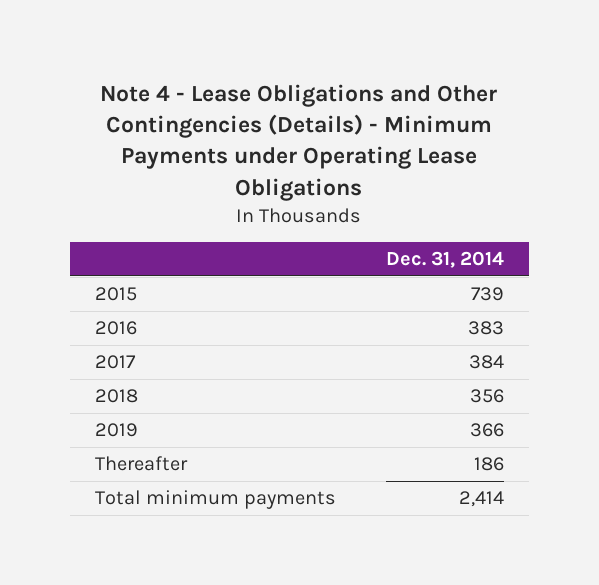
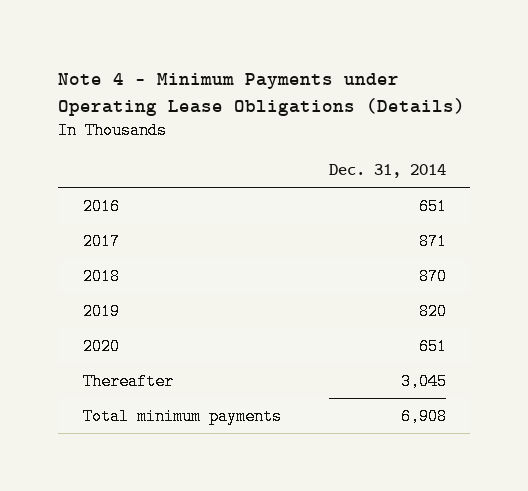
[100,83,498,201] Note 4 - Lease Obligations and Other Contingencies (Details) - Minimum Payments under Operating Lease Obligations -> [58,73,466,117] Note 4 - Minimum Payments under Operating Lease Obligations (Details)
[94,287,137,302] 2015 -> none
[468,321,505,336] 383 -> [418,197,447,215] 651
[469,355,505,370] 384 -> [418,232,447,250] 871
[470,389,505,404] 356 -> [418,267,447,285] 870
[470,423,505,438] 366 -> [418,302,447,320] 820
none -> [82,337,120,355] 2020
[474,457,505,472] 186 -> [400,372,447,390] 3,045
[459,491,505,508] 2,414 -> [400,407,447,425] 6,908

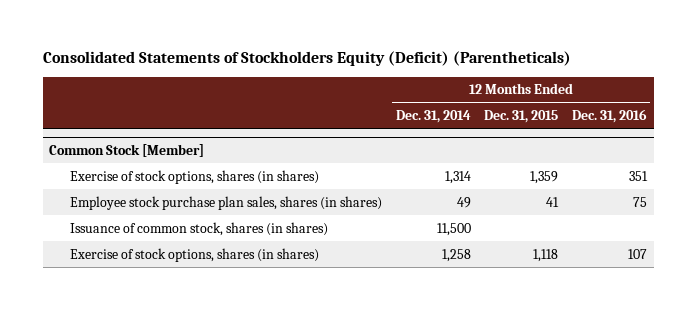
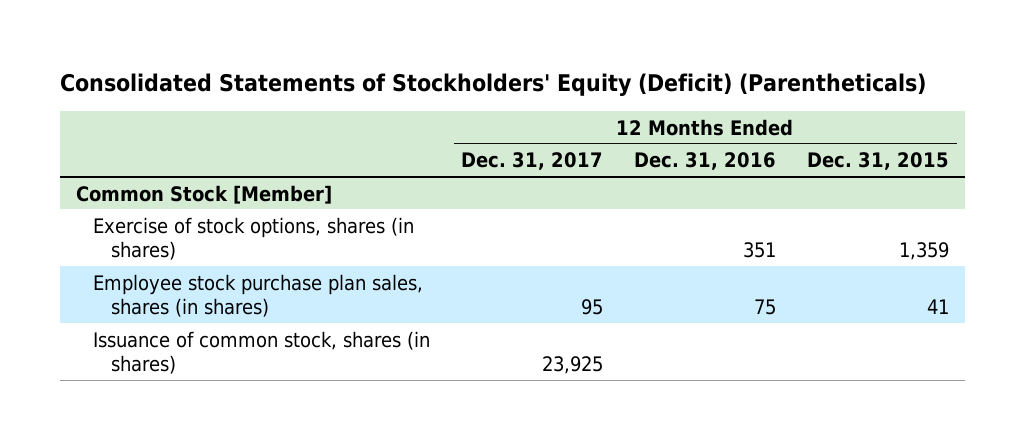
[42,51,571,67] Consolidated Statements of Stockholders Equity (Deficit) (Parentheticals) -> [60,73,927,97] Consolidated Statements of Stockholders' Equity (Deficit) (Parentheticals)
[395,110,471,124] Dec. 31, 2014 -> none
none -> [461,152,604,171] Dec. 31, 2017
[70,247,320,262] Exercise of stock options, shares (in shares) -> none

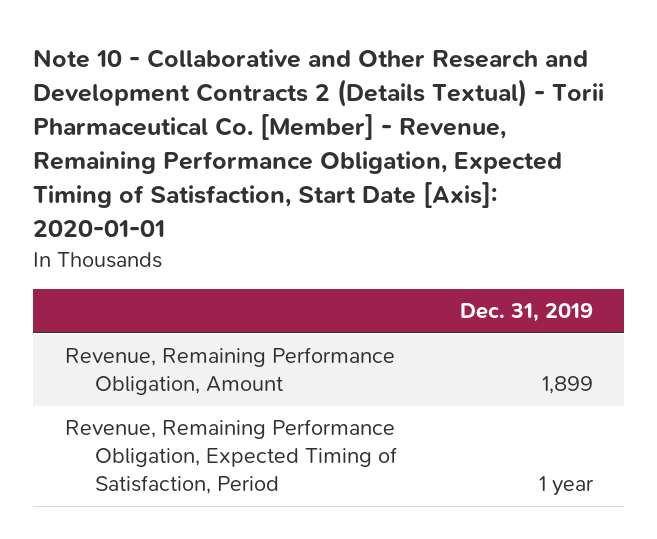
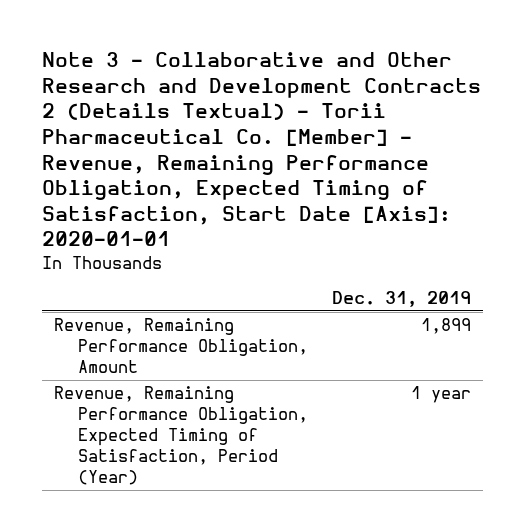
[32,49,604,238] Note 10 - Collaborative and Other Research and Development Contracts 2 (Details Textual) - Torii Pharmaceutical Co. [Member] - Revenue, Remaining Performance Obligation, Expected Timing of Satisfaction, Start Date [Axis]: 2020-01-01 -> [41,52,481,247] Note 3 - Collaborative and Other Research and Development Contracts 2 (Details Textual) - Torii Pharmaceutical Co. [Member] - Revenue, Remaining Performance Obligation, Expected Timing of Satisfaction, Start Date [Axis]: 2020-01-01
[64,419,397,495] Revenue, Remaining Performance Obligation, Expected Timing of Satisfaction, Period -> [53,385,309,486] Revenue, Remaining Performance Obligation, Expected Timing of Satisfaction, Period (Year)

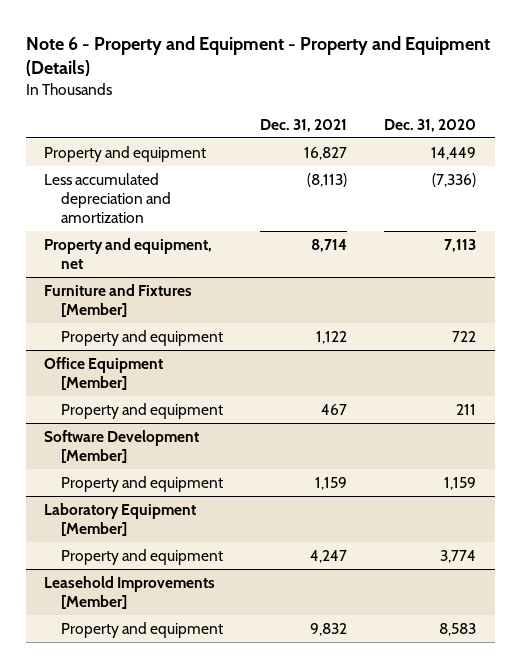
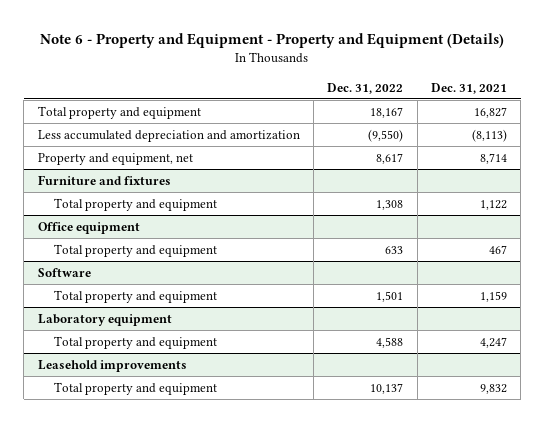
[384,118,477,132] Dec. 31, 2020 -> none
none -> [327,82,404,94] Dec. 31, 2022
[44,145,207,162] Property and equipment -> [37,106,201,120] Total property and equipment
[44,283,193,317] Furniture and Fixtures [Member] -> [37,175,171,186] Furniture and fixtures
[61,329,224,346] Property and equipment -> [53,198,217,212] Total property and equipment
[44,356,164,390] Office Equipment [Member] -> [37,222,140,235] Office equipment
[61,402,224,419] Property and equipment -> [53,244,217,258] Total property and equipment
[44,429,200,463] Software Development [Member] -> [37,268,91,278] Software
[61,475,224,492] Property and equipment -> [53,290,217,304] Total property and equipment
[44,502,197,536] Laboratory Equipment [Member] -> [37,314,172,327] Laboratory equipment
[61,548,224,565] Property and equipment -> [53,336,217,350] Total property and equipment
[44,575,216,609] Leasehold Improvements [Member] -> [37,360,187,373] Leasehold improvements
[61,621,224,638] Property and equipment -> [53,382,217,396] Total property and equipment

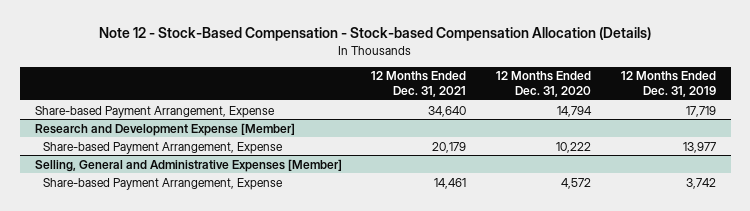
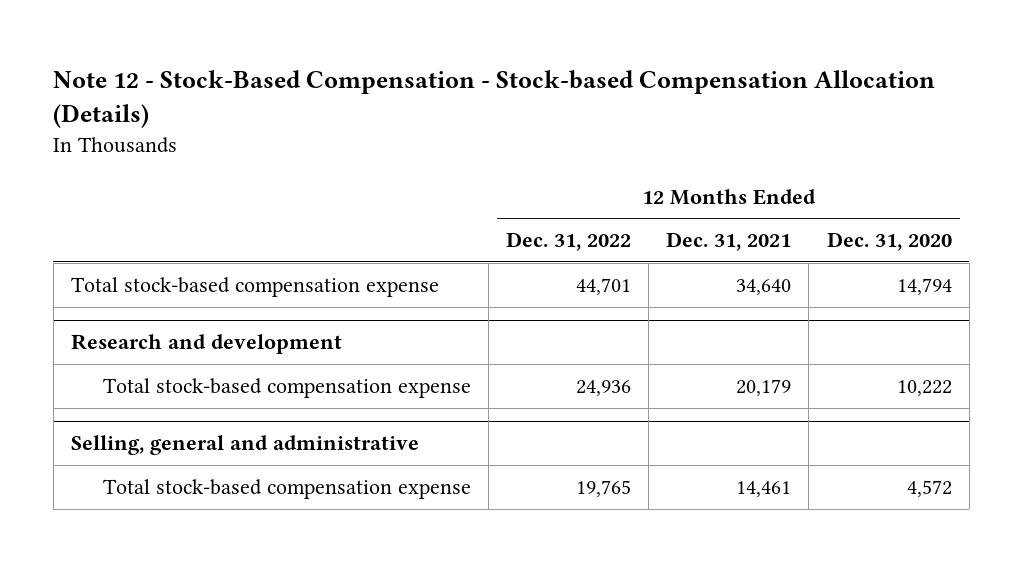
[620,71,716,97] 12 Months Ended Dec. 31, 2019 -> none
none -> [506,232,632,252] Dec. 31, 2022
[34,105,275,118] Share-based Payment Arrangement, Expense -> [70,276,439,297] Total stock-based compensation expense
[34,122,295,136] Research and Development Expense [Member] -> [70,334,342,355] Research and development
[43,141,284,154] Share-based Payment Arrangement, Expense -> [103,377,472,398] Total stock-based compensation expense
[34,158,342,172] Selling, General and Administrative Expenses [Member] -> [70,435,419,456] Selling, general and administrative
[43,177,284,190] Share-based Payment Arrangement, Expense -> [103,478,472,499] Total stock-based compensation expense

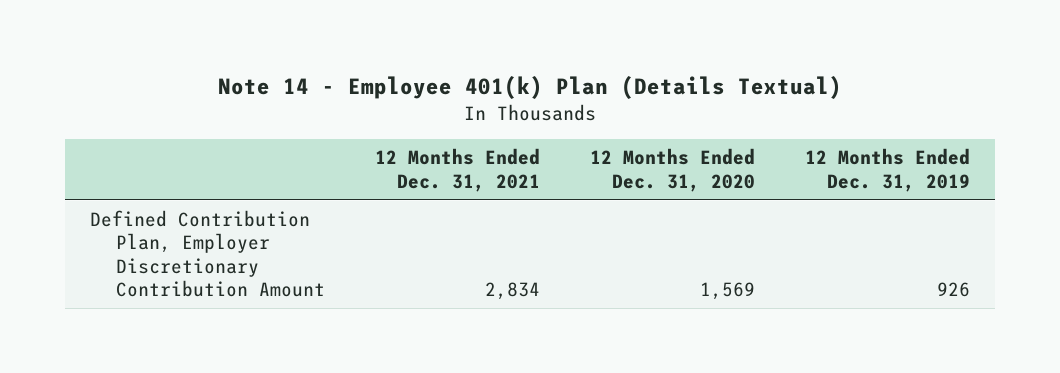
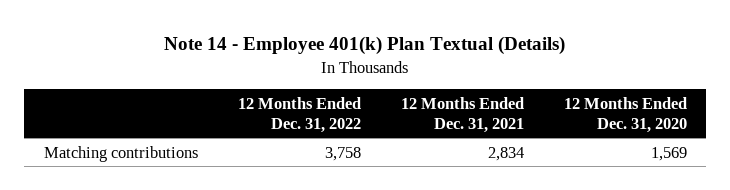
[217,76,842,100] Note 14 - Employee 401(k) Plan (Details Textual) -> [164,36,566,56] Note 14 - Employee 401(k) Plan Textual (Details)
[804,148,970,192] 12 Months Ended Dec. 31, 2019 -> none
none -> [237,96,361,133] 12 Months Ended Dec. 31, 2022
[89,210,325,297] Defined Contribution Plan, Employer Discretionary Contribution Amount -> [43,145,198,162] Matching contributions

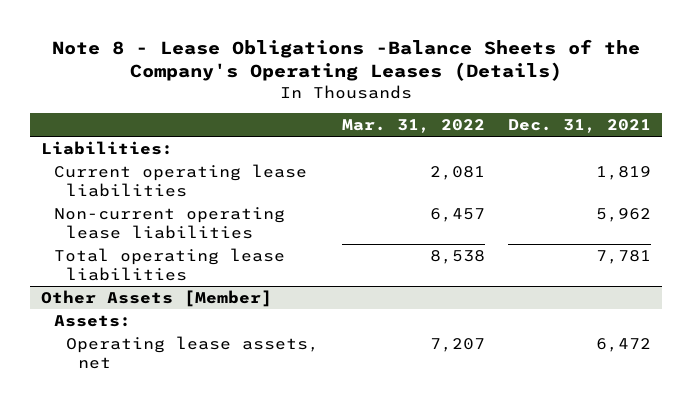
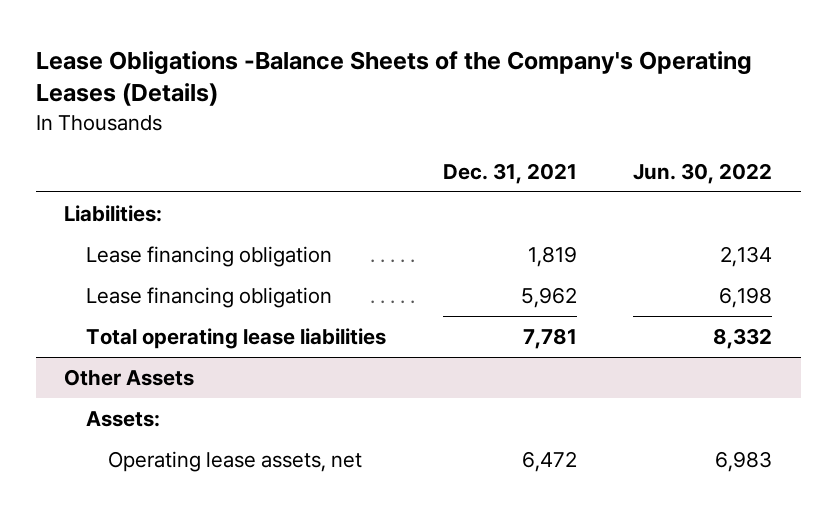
[51,38,640,82] Note 8 - Lease Obligations -Balance Sheets of the Company's Operating Leases (Details) -> [36,50,753,107] Lease Obligations -Balance Sheets of the Company's Operating Leases (Details)
[341,118,485,133] Mar. 31, 2022 -> none
none -> [633,162,773,184] Jun. 30, 2022
[53,163,307,197] Current operating lease liabilities -> [86,245,333,267] Lease financing obligation
[53,206,285,239] Non-current operating lease liabilities -> [86,286,333,308] Lease financing obligation
[41,289,273,307] Other Assets [Member] -> [64,368,195,386] Other Assets

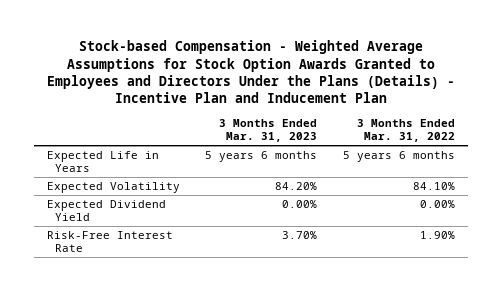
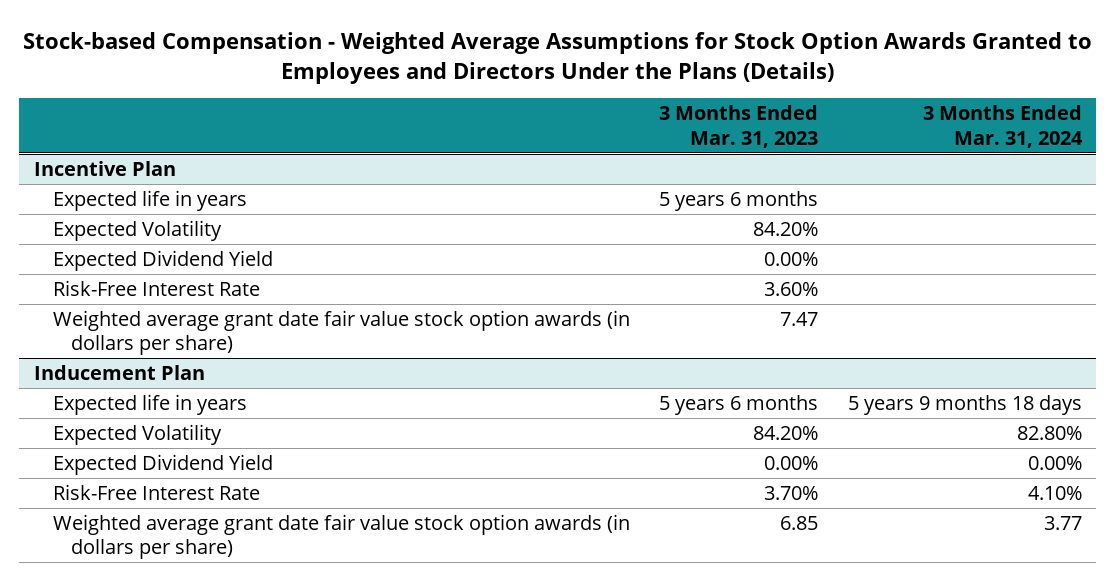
[46,40,455,104] Stock-based Compensation - Weighted Average Assumptions for Stock Option Awards Granted to Employees and Directors Under the Plans (Details) - Incentive Plan and Inducement Plan -> [22,32,1092,85] Stock-based Compensation - Weighted Average Assumptions for Stock Option Awards Granted to Employees and Directors Under the Plans (Details)
[357,119,456,143] 3 Months Ended Mar. 31, 2022 -> none
none -> [922,105,1083,148] 3 Months Ended Mar. 31, 2024
none -> [33,160,176,176] Incentive Plan
[46,151,159,172] Expected Life in Years -> [52,189,247,211] Expected life in years
none -> [52,279,260,296] Risk-Free Interest Rate
none -> [52,309,630,356] Weighted average grant date fair value stock option awards (in dollars per share)
none -> [33,364,205,380] Inducement Plan
none -> [52,393,247,415] Expected life in years
none -> [52,423,222,445] Expected Volatility
none -> [52,453,273,475] Expected Dividend Yield
none -> [52,513,630,560] Weighted average grant date fair value stock option awards (in dollars per share)

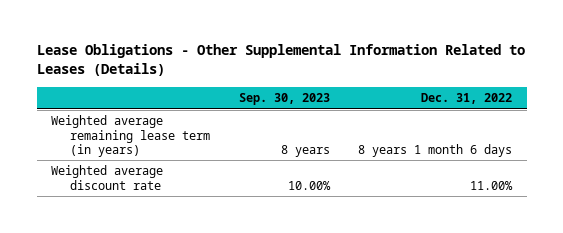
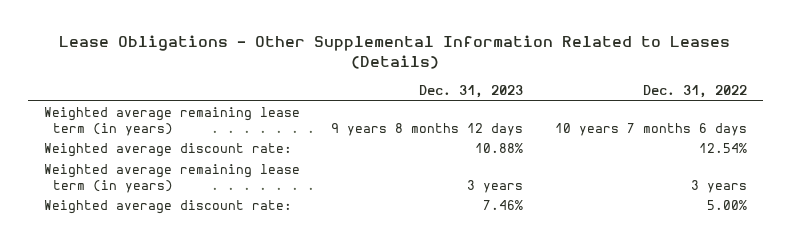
[238,92,330,105] Sep. 30, 2023 -> none
none -> [419,84,524,98] Dec. 31, 2023
[358,143,513,157] 8 years 1 month 6 days -> [555,122,748,136] 10 years 7 months 6 days
[50,165,163,190] Weighted average discount rate -> [43,143,292,158] Weighted average discount rate:
[470,180,514,190] 11.00% -> [699,143,748,154] 12.54%
none -> [43,164,300,193] Weighted average remaining lease term (in years)
none -> [43,200,292,215] Weighted average discount rate:

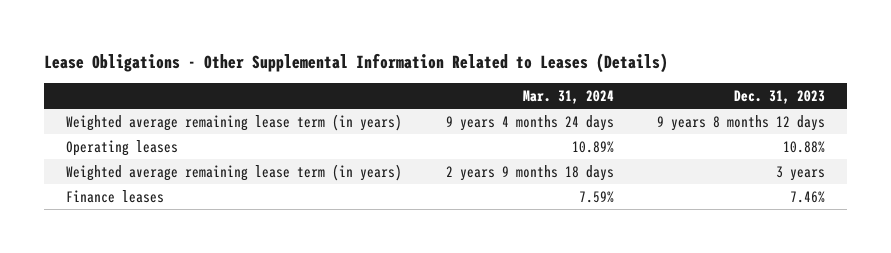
[643,84,748,98] Dec. 31, 2022 -> none
none -> [522,89,614,104] Mar. 31, 2024
[43,143,292,158] Weighted average discount rate: -> [66,139,179,156] Operating leases
[43,200,292,215] Weighted average discount rate: -> [66,189,165,203] Finance leases

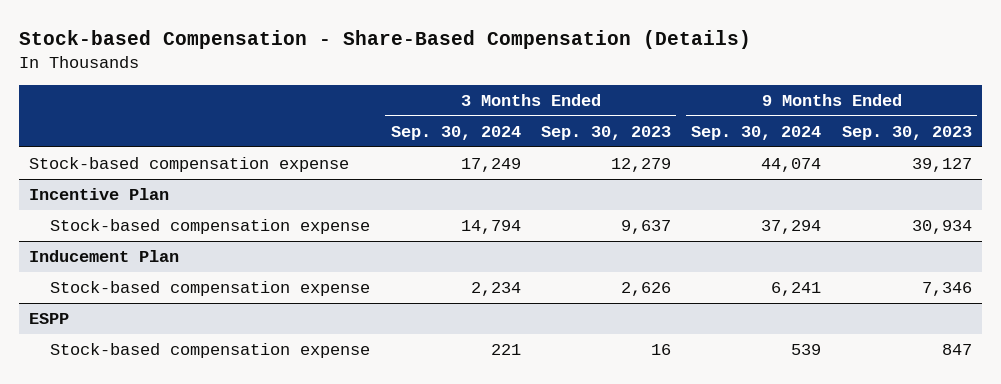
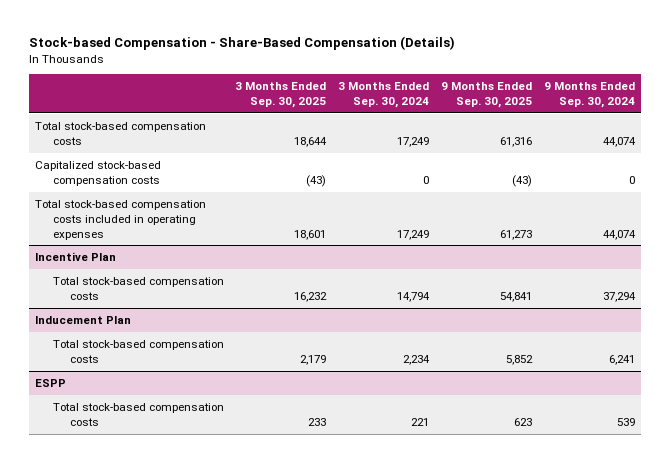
[541,125,672,140] Sep. 30, 2023 -> none
[841,125,972,140] Sep. 30, 2023 -> none
none -> [235,82,327,108] 3 Months Ended Sep. 30, 2025
none -> [440,82,532,108] 9 Months Ended Sep. 30, 2025
none -> [35,121,207,145] Total stock-based compensation costs
none -> [35,160,162,186] Capitalized stock-based compensation costs
[29,157,350,173] Stock-based compensation expense -> [35,199,207,240] Total stock-based compensation costs included in operating expenses
[50,219,371,235] Stock-based compensation expense -> [52,276,224,300] Total stock-based compensation costs
[50,281,371,297] Stock-based compensation expense -> [52,339,224,363] Total stock-based compensation costs
[50,343,371,359] Stock-based compensation expense -> [52,402,224,426] Total stock-based compensation costs

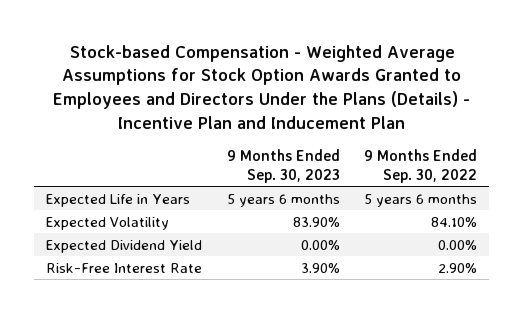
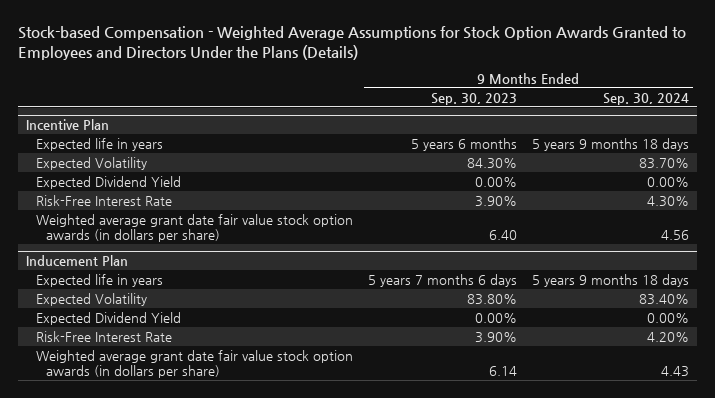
[52,44,470,129] Stock-based Compensation - Weighted Average Assumptions for Stock Option Awards Granted to Employees and Directors Under the Plans (Details) - Incentive Plan and Inducement Plan -> [18,26,687,60] Stock-based Compensation - Weighted Average Assumptions for Stock Option Awards Granted to Employees and Directors Under the Plans (Details)
[364,148,478,183] 9 Months Ended Sep. 30, 2022 -> none
none -> [602,92,689,105] Sep. 30, 2024
none -> [25,119,109,131] Incentive Plan
[46,193,191,207] Expected Life in Years -> [35,137,163,151] Expected life in years
[292,216,340,227] 83.90% -> [466,157,517,169] 84.30%
none -> [35,213,353,242] Weighted average grant date fair value stock option awards (in dollars per share)
none -> [25,255,128,267] Inducement Plan
none -> [35,273,163,287] Expected life in years
none -> [35,292,147,306] Expected Volatility
none -> [35,311,181,325] Expected Dividend Yield
none -> [35,330,172,342] Risk-Free Interest Rate
none -> [35,349,353,378] Weighted average grant date fair value stock option awards (in dollars per share)

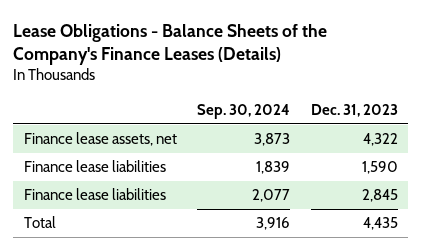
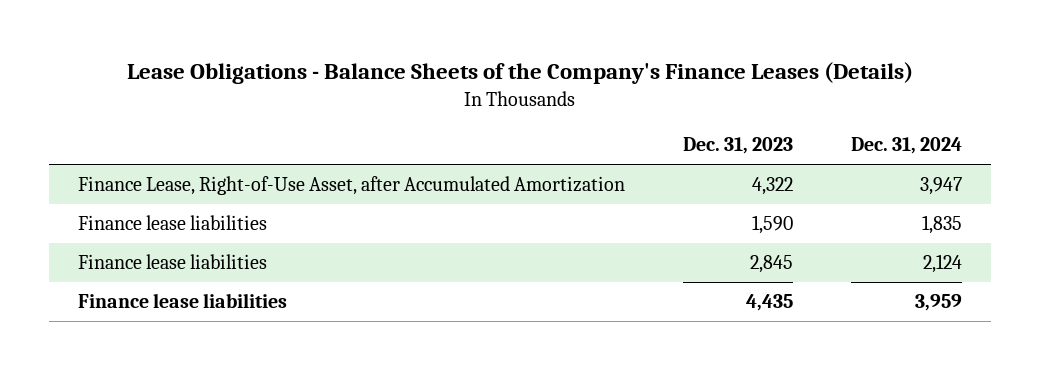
[197,103,291,119] Sep. 30, 2024 -> none
none -> [851,137,963,155] Dec. 31, 2024
[23,132,177,147] Finance lease assets, net -> [77,176,625,196] Finance Lease, Right-of-Use Asset, after Accumulated Amortization
[23,216,56,229] Total -> [77,293,287,309] Finance lease liabilities

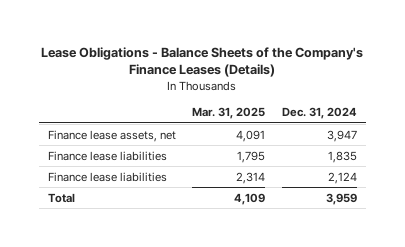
[682,137,793,155] Dec. 31, 2023 -> none
none -> [192,106,266,119] Mar. 31, 2025
[77,176,625,196] Finance Lease, Right-of-Use Asset, after Accumulated Amortization -> [47,129,176,142] Finance lease assets, net
[77,293,287,309] Finance lease liabilities -> [47,192,75,203] Total

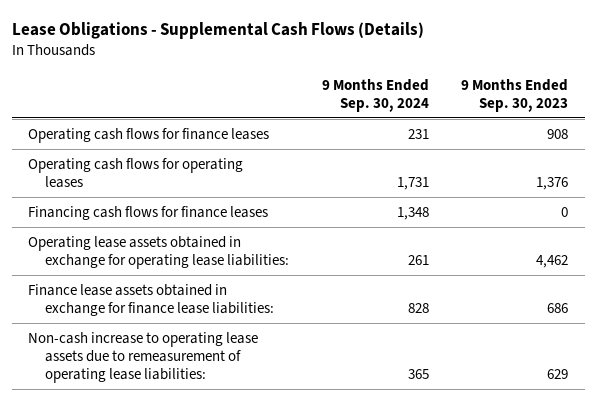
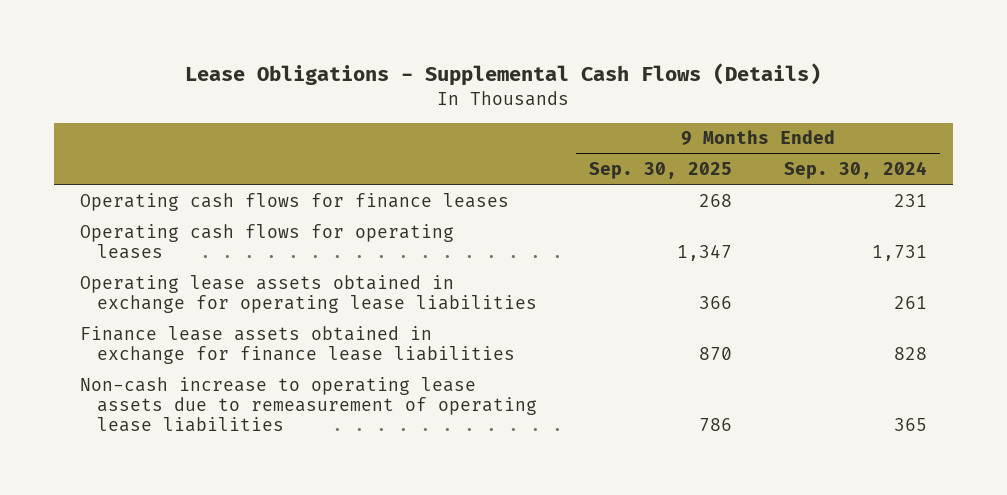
[461,79,569,113] 9 Months Ended Sep. 30, 2023 -> none
none -> [588,162,732,180] Sep. 30, 2025
[28,205,269,220] Financing cash flows for finance leases -> none
[28,235,289,269] Operating lease assets obtained in exchange for operating lease liabilities: -> [80,274,537,313] Operating lease assets obtained in exchange for operating lease liabilities
[28,283,274,316] Finance lease assets obtained in exchange for finance lease liabilities: -> [80,325,515,364] Finance lease assets obtained in exchange for finance lease liabilities
[28,331,259,383] Non-cash increase to operating lease assets due to remeasurement of operating lease liabilities: -> [80,376,537,433] Non-cash increase to operating lease assets due to remeasurement of operating lease liabilities

